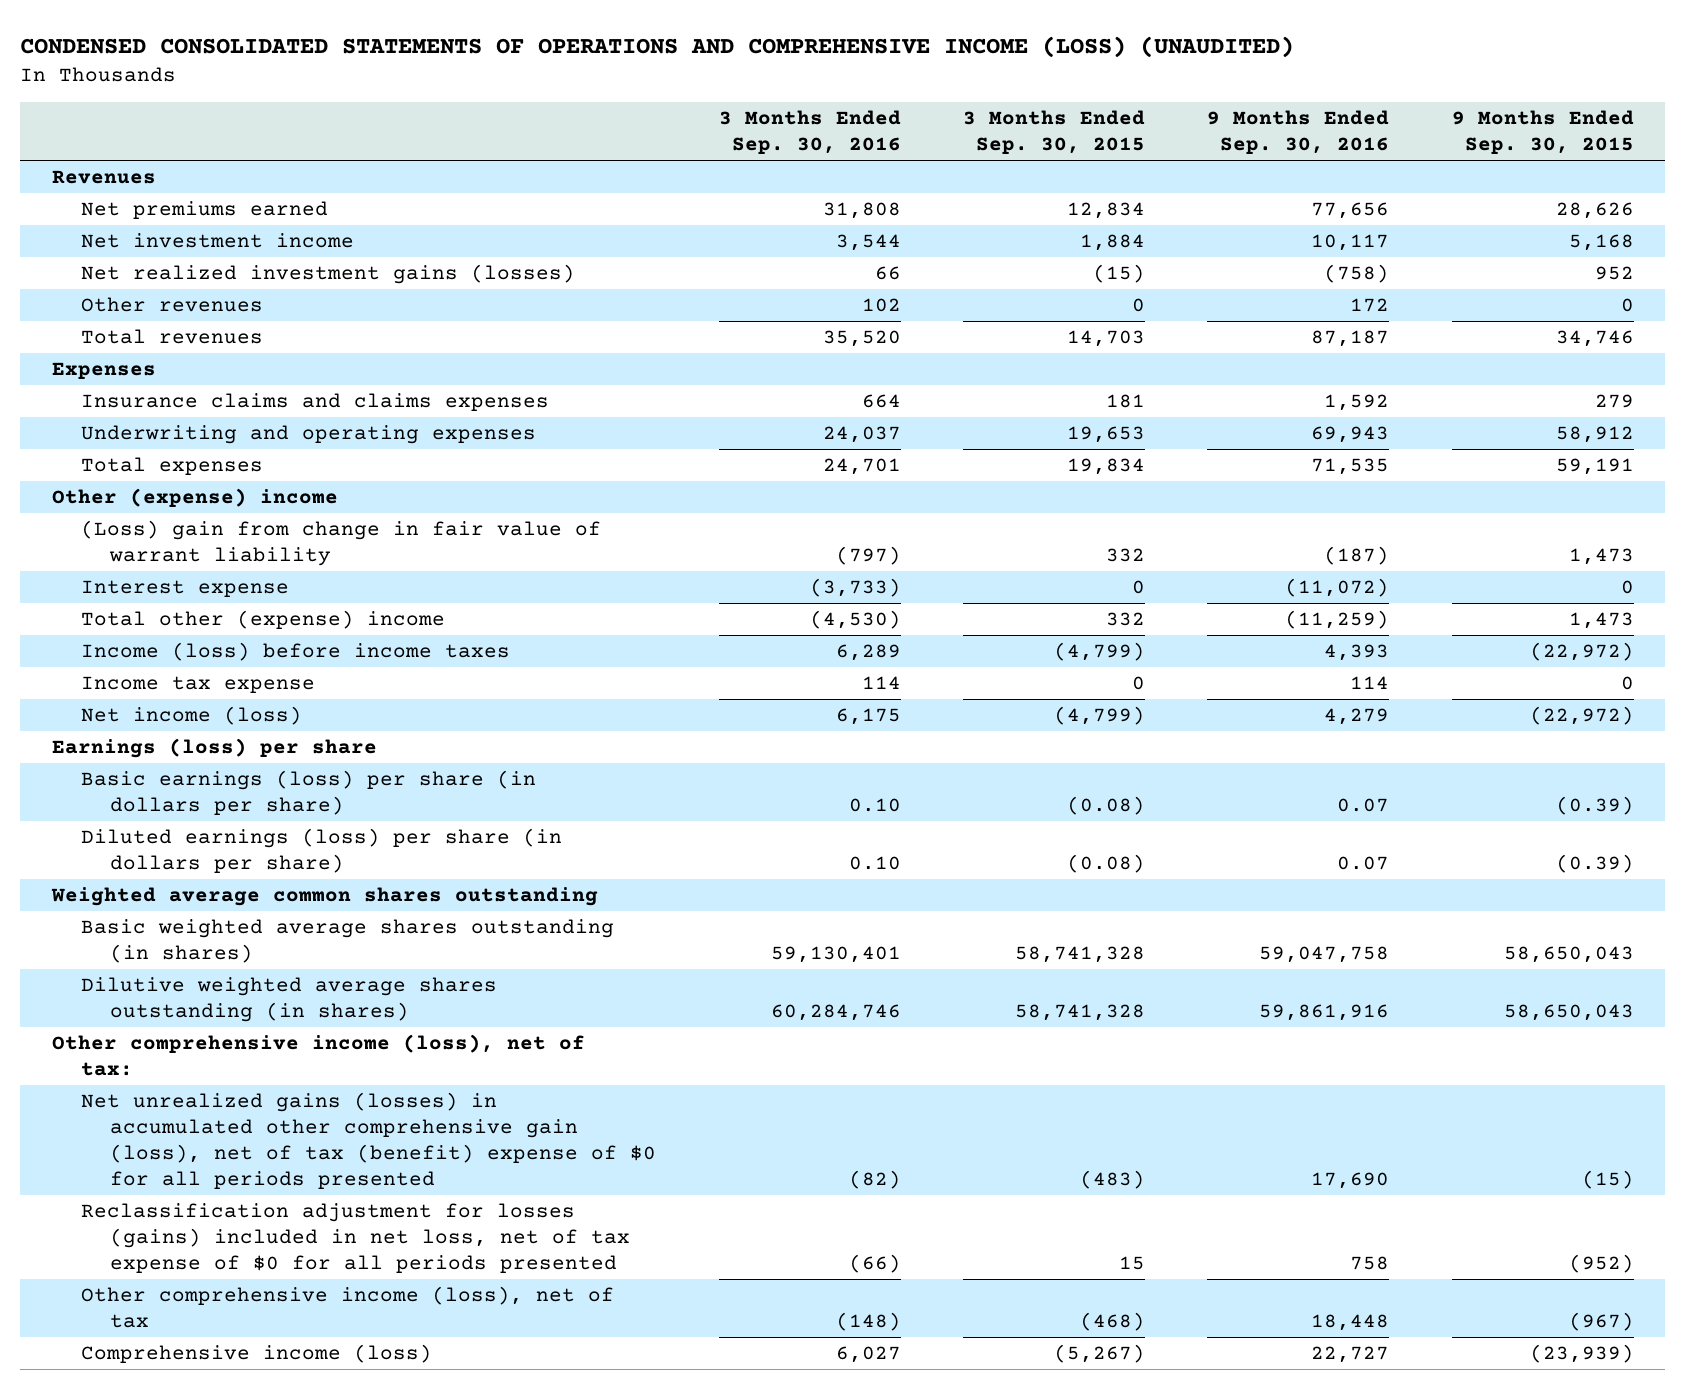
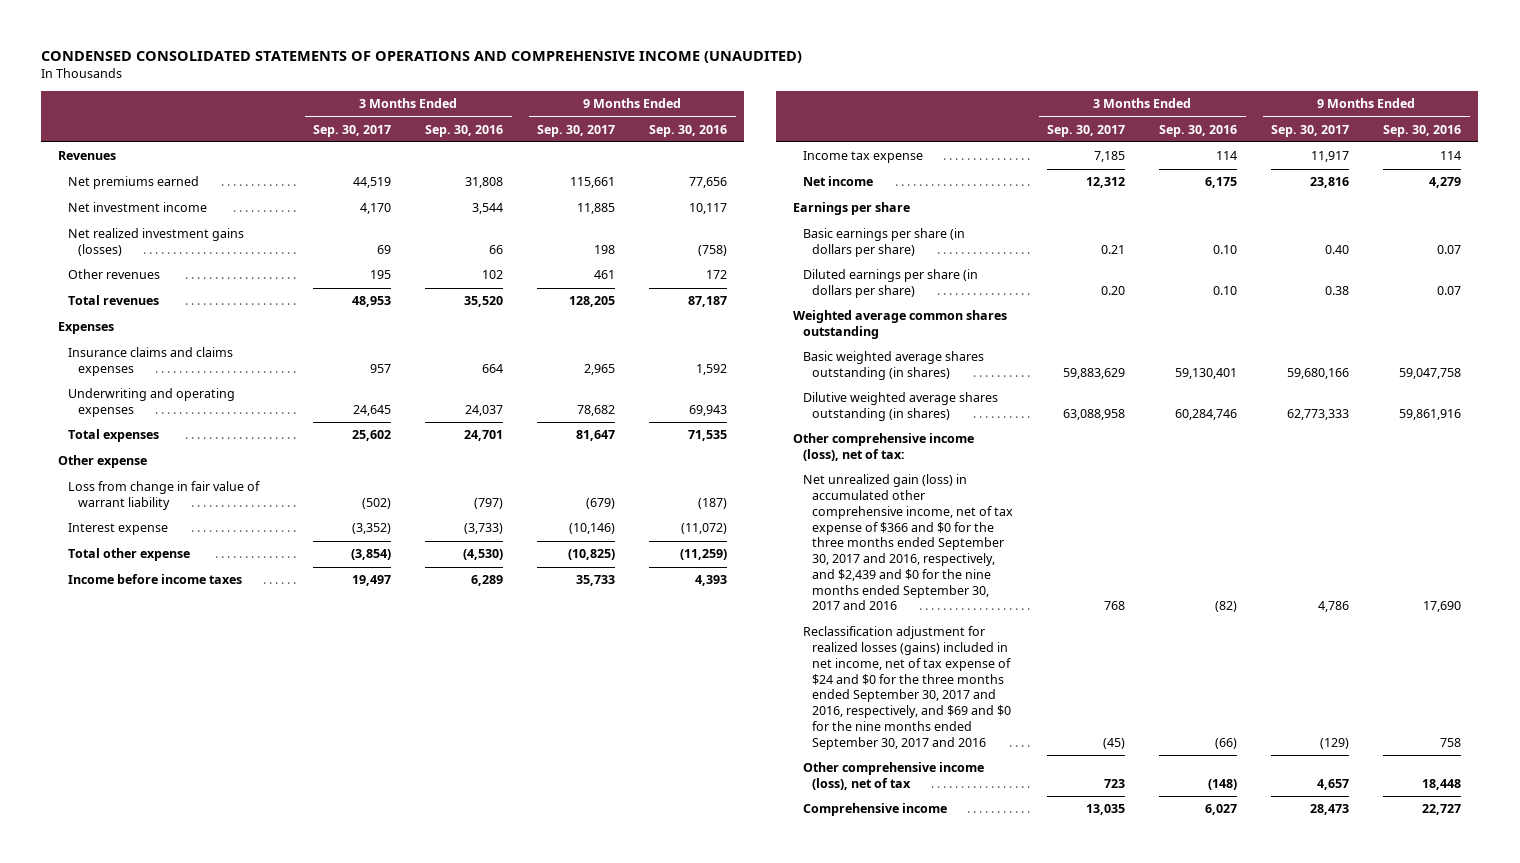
[20,35,1295,58] CONDENSED CONSOLIDATED STATEMENTS OF OPERATIONS AND COMPREHENSIVE INCOME (LOSS) (UNAUDITED) -> [41,50,803,63] CONDENSED CONSOLIDATED STATEMENTS OF OPERATIONS AND COMPREHENSIVE INCOME (UNAUDITED)
[963,110,1146,154] 3 Months Ended Sep. 30, 2015 -> none
[1451,110,1634,154] 9 Months Ended Sep. 30, 2015 -> none
none -> [313,124,392,137] Sep. 30, 2017
none -> [537,124,616,137] Sep. 30, 2017
[51,488,338,508] Other (expense) income -> [58,455,148,469] Other expense
[81,520,602,567] (Loss) gain from change in fair value of warrant liability -> [68,481,261,511] Loss from change in fair value of warrant liability
[81,610,446,630] Total other (expense) income -> [68,548,191,562] Total other expense
[81,642,511,662] Income (loss) before income taxes -> [68,574,243,585] Income before income taxes
[81,706,303,726] Net income (loss) -> [802,176,873,187] Net income
[51,738,377,759] Earnings (loss) per share -> [792,202,910,216] Earnings per share
[81,770,537,816] Basic earnings (loss) per share (in dollars per share) -> [802,228,965,258] Basic earnings per share (in dollars per share)
[81,828,563,874] Diluted earnings (loss) per share (in dollars per share) -> [802,269,978,299] Diluted earnings per share (in dollars per share)
[81,1092,657,1189] Net unrealized gains (losses) in accumulated other comprehensive gain (loss), net of tax (benefit) expense of $0 for all periods presented -> [802,474,1014,611] Net unrealized gain (loss) in accumulated other comprehensive income, net of tax expense of $366 and $0 for the three months ended September 30, 2017 and 2016, respectively, and $2,439 and $0 for the nine months ended September 30, 2017 and 2016
[81,1203,631,1273] Reclassification adjustment for losses (gains) included in net loss, net of tax expense of $0 for all periods presented -> [802,626,1012,750] Reclassification adjustment for realized losses (gains) included in net income, net of tax expense of $24 and $0 for the three months ended September 30, 2017 and 2016, respectively, and $69 and $0 for the nine months ended September 30, 2017 and 2016
[81,1344,433,1364] Comprehensive income (loss) -> [802,803,947,817] Comprehensive income

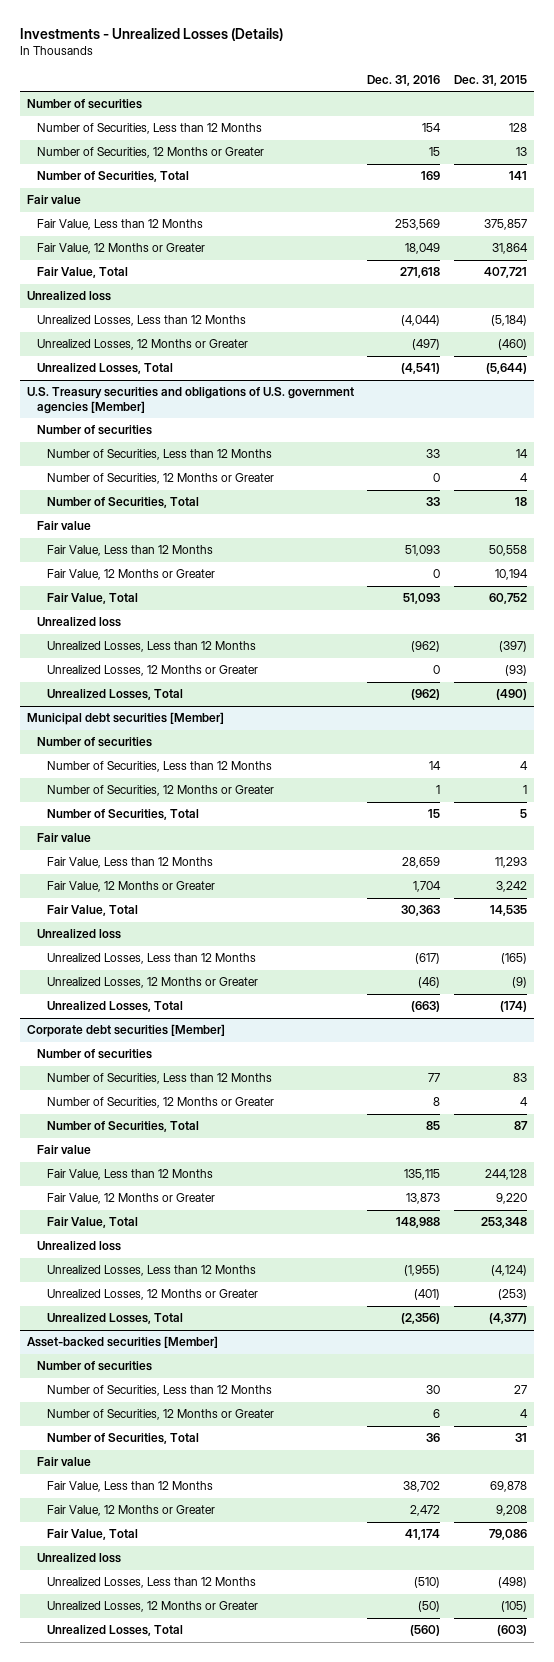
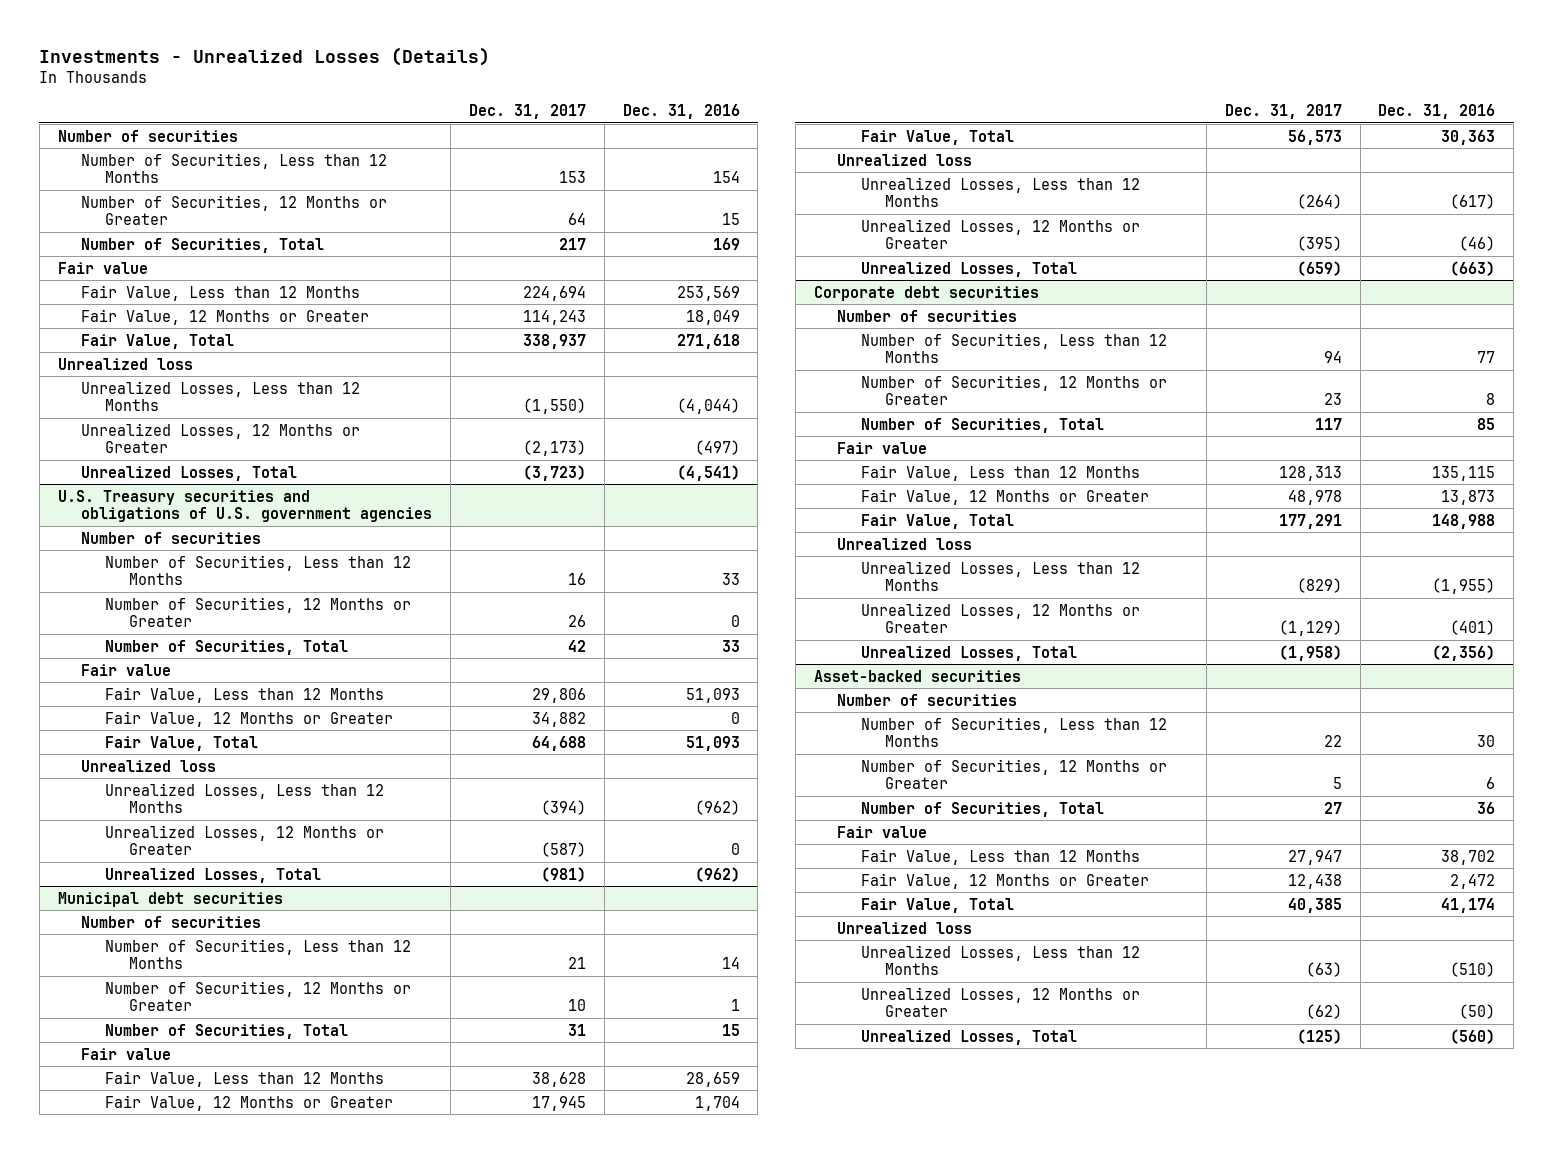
[453,74,527,86] Dec. 31, 2015 -> none
none -> [468,103,586,119] Dec. 31, 2017
[27,387,355,414] U.S. Treasury securities and obligations of U.S. government agencies [Member] -> [57,489,433,523] U.S. Treasury securities and obligations of U.S. government agencies
[27,712,225,726] Municipal debt securities [Member] -> [57,891,283,907] Municipal debt securities
[27,1024,226,1038] Corporate debt securities [Member] -> [813,285,1039,301] Corporate debt securities
[27,1336,219,1349] Asset-backed securities [Member] -> [813,669,1021,682] Asset-backed securities

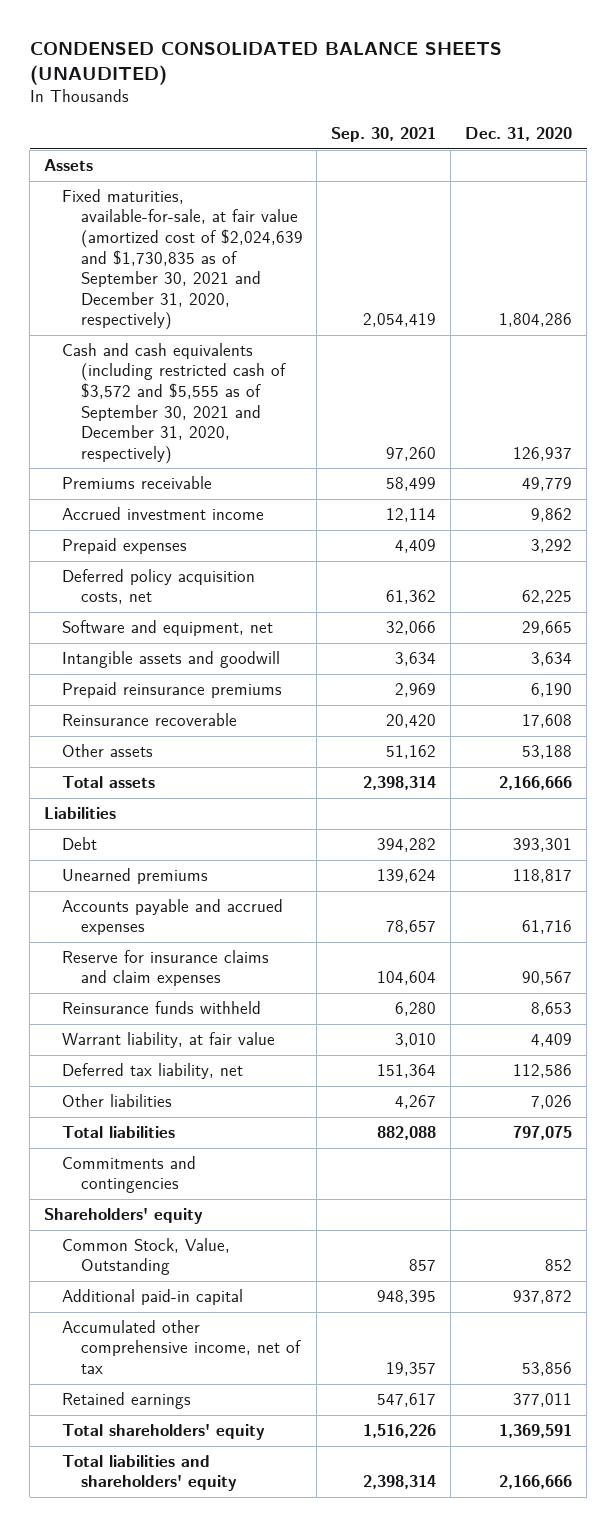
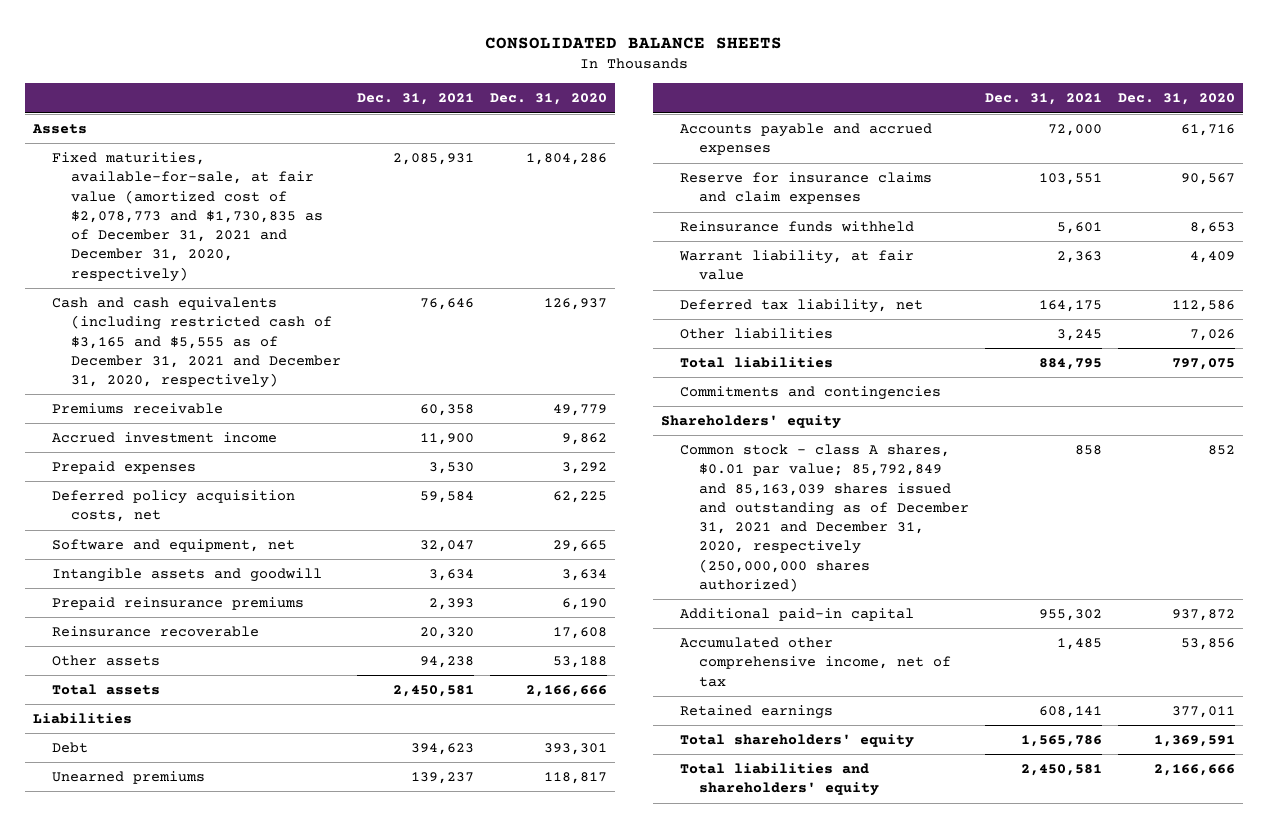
[29,42,502,86] CONDENSED CONSOLIDATED BALANCE SHEETS (UNAUDITED) -> [485,37,783,50] CONSOLIDATED BALANCE SHEETS
[331,127,437,143] Sep. 30, 2021 -> none
none -> [357,93,475,106] Dec. 31, 2021
[62,188,303,331] Fixed maturities, available-for-sale, at fair value (amortized cost of $2,024,639 and $1,730,835 as of September 30, 2021 and December 31, 2020, respectively) -> [51,152,324,282] Fixed maturities, available-for-sale, at fair value (amortized cost of $2,078,773 and $1,730,835 as of December 31, 2021 and December 31, 2020, respectively)
[62,342,286,464] Cash and cash equivalents (including restricted cash of $3,572 and $5,555 as of September 30, 2021 and December 31, 2020, respectively) -> [51,297,342,389] Cash and cash equivalents (including restricted cash of $3,165 and $5,555 as of December 31, 2021 and December 31, 2020, respectively)
[62,1237,231,1276] Common Stock, Value, Outstanding -> [680,444,970,593] Common stock - class A shares, $0.01 par value; 85,792,849 and 85,163,039 shares issued and outstanding as of December 31, 2021 and December 31, 2020, respectively (250,000,000 shares authorized)

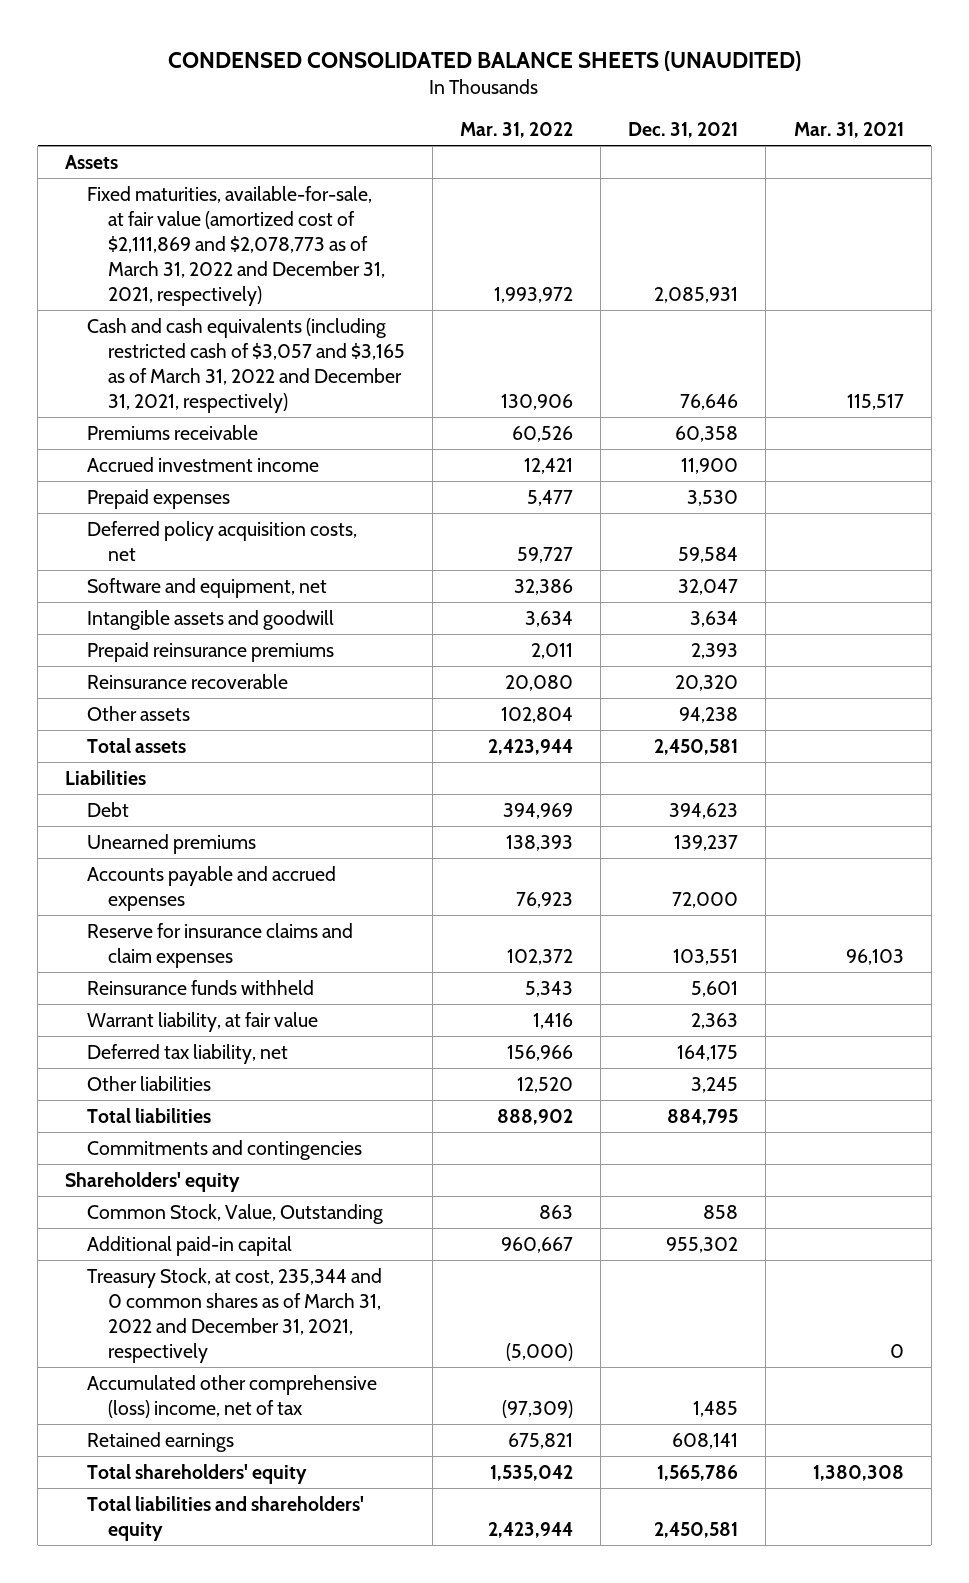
[485,37,783,50] CONSOLIDATED BALANCE SHEETS -> [168,50,802,71] CONDENSED CONSOLIDATED BALANCE SHEETS (UNAUDITED)
[490,93,608,106] Dec. 31, 2020 -> none
none -> [460,122,574,139] Mar. 31, 2022
none -> [793,122,904,139] Mar. 31, 2021
[51,152,324,282] Fixed maturities, available-for-sale, at fair value (amortized cost of $2,078,773 and $1,730,835 as of December 31, 2021 and December 31, 2020, respectively) -> [86,185,385,306] Fixed maturities, available-for-sale, at fair value (amortized cost of $2,111,869 and $2,078,773 as of March 31, 2022 and December 31, 2021, respectively)
[51,297,342,389] Cash and cash equivalents (including restricted cash of $3,165 and $5,555 as of December 31, 2021 and December 31, 2020, respectively) -> [86,317,405,413] Cash and cash equivalents (including restricted cash of $3,057 and $3,165 as of March 31, 2022 and December 31, 2021, respectively)
[680,444,970,593] Common stock - class A shares, $0.01 par value; 85,792,849 and 85,163,039 shares issued and outstanding as of December 31, 2021 and December 31, 2020, respectively (250,000,000 shares authorized) -> [86,1203,383,1224] Common Stock, Value, Outstanding
none -> [86,1267,382,1363] Treasury Stock, at cost, 235,344 and 0 common shares as of March 31, 2022 and December 31, 2021, respectively
[680,637,952,687] Accumulated other comprehensive income, net of tax -> [86,1374,377,1418] Accumulated other comprehensive (loss) income, net of tax

